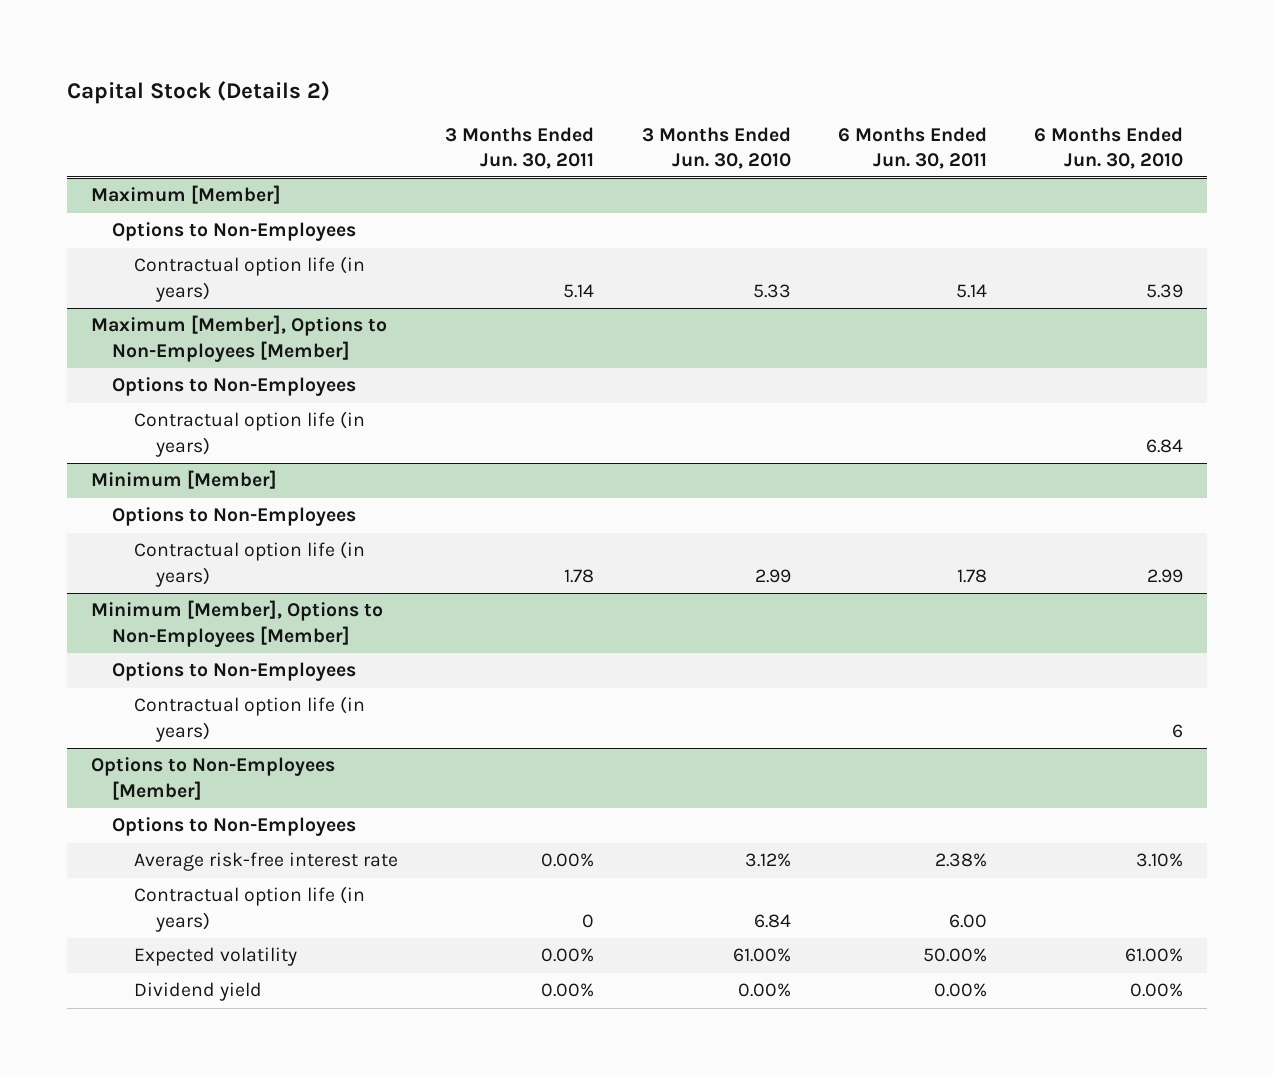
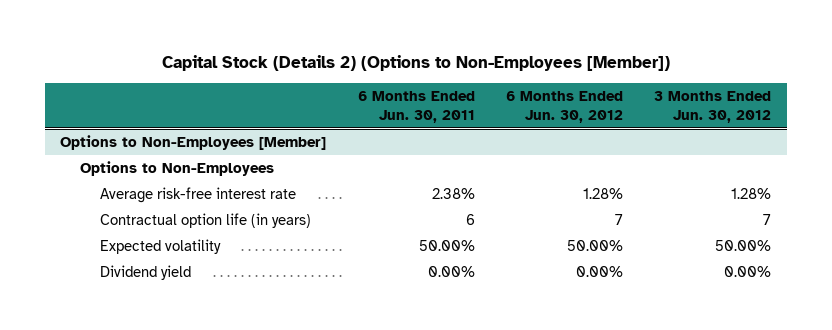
[66,80,330,104] Capital Stock (Details 2) -> [161,54,670,71] Capital Stock (Details 2) (Options to Non-Employees [Member])
[445,126,595,169] 3 Months Ended Jun. 30, 2011 -> none
[641,126,791,169] 3 Months Ended Jun. 30, 2010 -> none
[1034,126,1184,169] 6 Months Ended Jun. 30, 2010 -> none
none -> [506,90,624,123] 6 Months Ended Jun. 30, 2012
none -> [654,90,772,123] 3 Months Ended Jun. 30, 2012
[90,185,281,205] Maximum [Member] -> none
[112,222,357,242] Options to Non-Employees -> none
[133,256,365,302] Contractual option life (in years) -> none
[90,315,387,362] Maximum [Member], Options to Non-Employees [Member] -> none
[112,377,357,397] Options to Non-Employees -> none
[133,411,365,457] Contractual option life (in years) -> none
[90,470,277,490] Minimum [Member] -> none
[112,507,357,527] Options to Non-Employees -> none
[133,541,365,587] Contractual option life (in years) -> none
[90,600,383,647] Minimum [Member], Options to Non-Employees [Member] -> none
[112,662,357,682] Options to Non-Employees -> none
[133,696,365,742] Contractual option life (in years) -> none
[949,913,988,928] 6.00 -> [465,213,475,225] 6

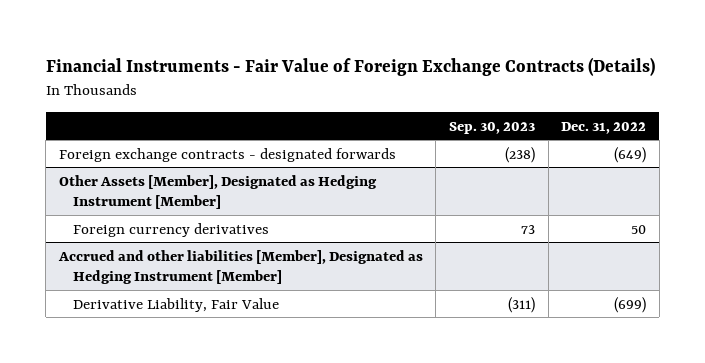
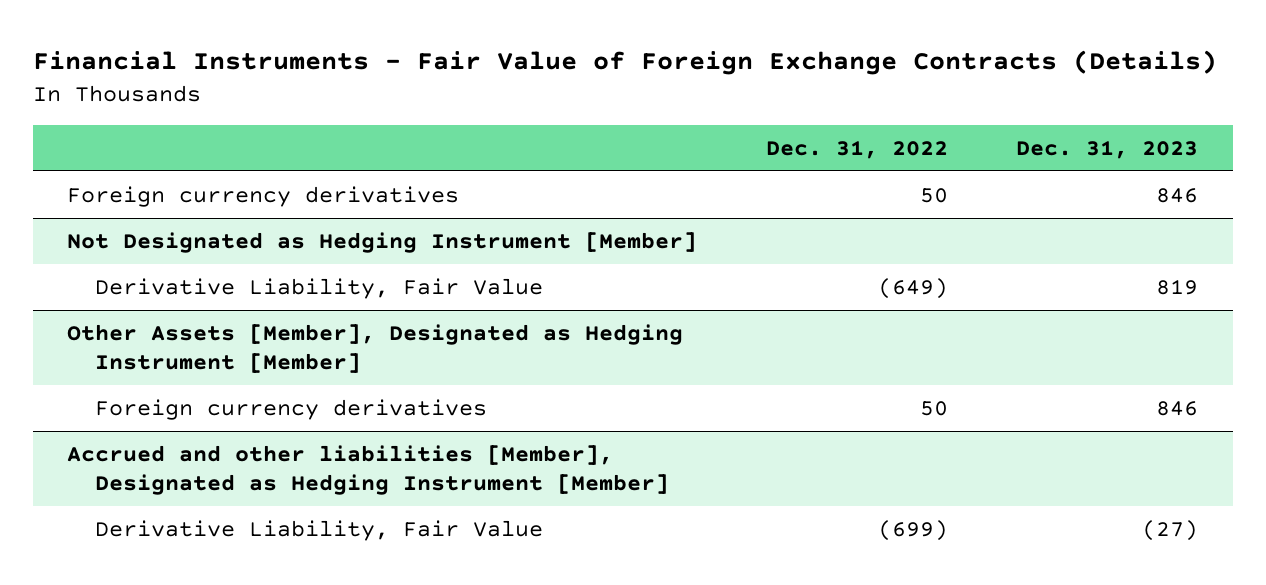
[449,121,536,134] Sep. 30, 2023 -> none
none -> [1016,139,1199,159] Dec. 31, 2023
none -> [67,185,460,207] Foreign currency derivatives
none -> [67,231,698,253] Not Designated as Hedging Instrument [Member]
[58,147,396,162] Foreign exchange contracts - designated forwards -> [95,277,544,299] Derivative Liability, Fair Value

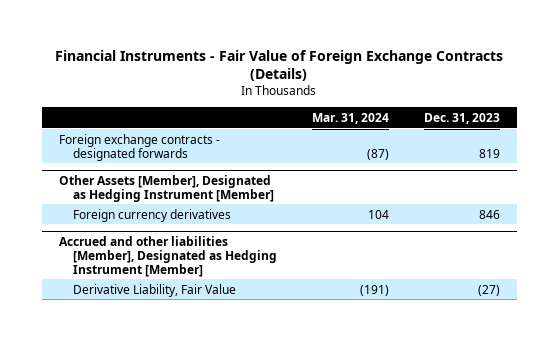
[765,139,948,159] Dec. 31, 2022 -> none
none -> [311,112,389,124] Mar. 31, 2024
[67,185,460,207] Foreign currency derivatives -> none
[67,231,698,253] Not Designated as Hedging Instrument [Member] -> none
[95,277,544,299] Derivative Liability, Fair Value -> [59,133,221,161] Foreign exchange contracts - designated forwards

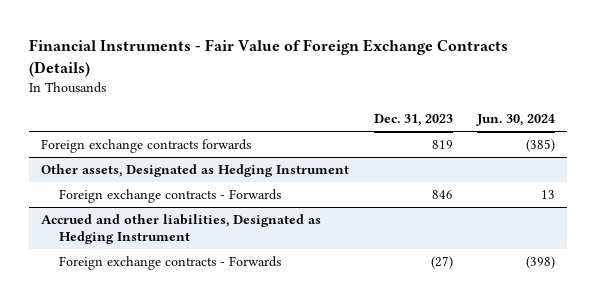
[311,112,389,124] Mar. 31, 2024 -> none
none -> [475,114,555,127] Jun. 30, 2024
[59,133,221,161] Foreign exchange contracts - designated forwards -> [41,139,252,154] Foreign exchange contracts forwards
[59,174,274,202] Other Assets [Member], Designated as Hedging Instrument [Member] -> [41,164,350,178] Other assets, Designated as Hedging Instrument
[72,208,231,222] Foreign currency derivatives -> [58,189,281,204] Foreign exchange contracts - Forwards
[59,235,277,277] Accrued and other liabilities [Member], Designated as Hedging Instrument [Member] -> [41,214,322,244] Accrued and other liabilities, Designated as Hedging Instrument
[72,283,236,297] Derivative Liability, Fair Value -> [58,256,281,271] Foreign exchange contracts - Forwards

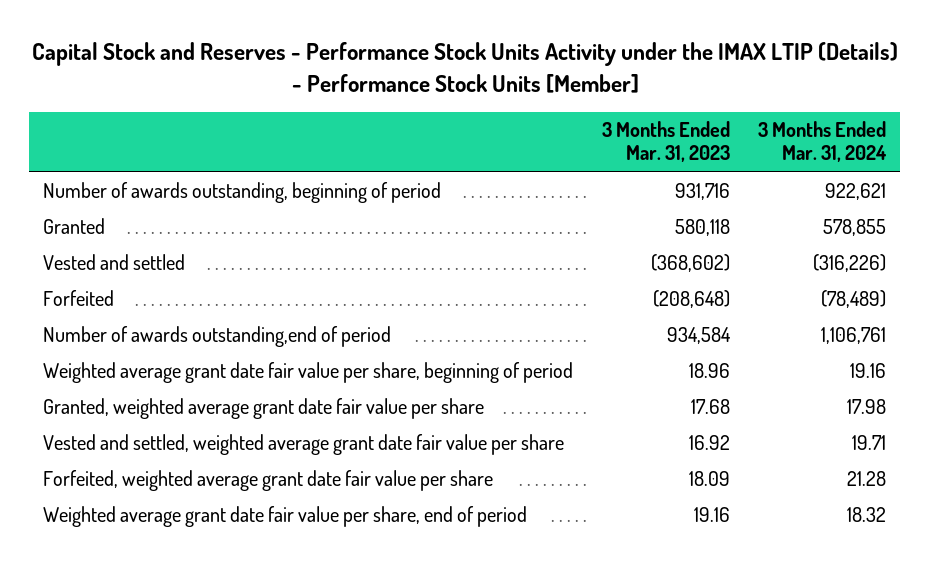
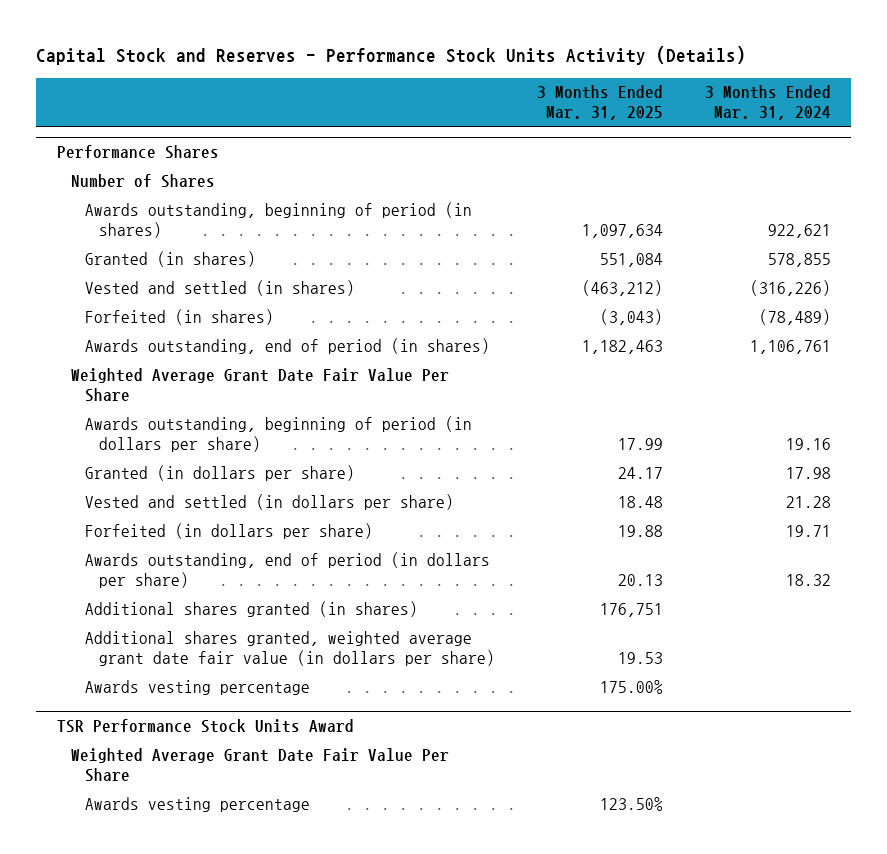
[31,42,898,93] Capital Stock and Reserves - Performance Stock Units Activity under the IMAX LTIP (Details) - Performance Stock Units [Member] -> [35,46,746,66] Capital Stock and Reserves - Performance Stock Units Activity (Details)
[601,121,730,163] 3 Months Ended Mar. 31, 2023 -> none
none -> [537,85,664,121] 3 Months Ended Mar. 31, 2025
none -> [56,144,219,159] Performance Shares
none -> [70,173,215,188] Number of Shares
[43,181,442,203] Number of awards outstanding, beginning of period -> [85,201,473,238] Awards outstanding, beginning of period (in shares)
[43,217,106,234] Granted -> [85,250,257,267] Granted (in shares)
[43,253,186,270] Vested and settled -> [85,279,356,296] Vested and settled (in shares)
[43,289,115,306] Forfeited -> [85,308,275,325] Forfeited (in shares)
[43,325,392,347] Number of awards outstanding,end of period -> [85,337,491,354] Awards outstanding, end of period (in shares)
none -> [70,367,449,402] Weighted Average Grant Date Fair Value Per Share
[43,361,574,383] Weighted average grant date fair value per share, beginning of period -> [85,415,473,452] Awards outstanding, beginning of period (in dollars per share)
[43,397,485,419] Granted, weighted average grant date fair value per share -> [85,464,356,481] Granted (in dollars per share)
[43,433,565,455] Vested and settled, weighted average grant date fair value per share -> [85,493,455,510] Vested and settled (in dollars per share)
[852,434,887,450] 19.71 -> [785,495,831,508] 21.28
[43,469,494,491] Forfeited, weighted average grant date fair value per share -> [85,522,374,539] Forfeited (in dollars per share)
[847,470,887,486] 21.28 -> [785,524,831,537] 19.71
[43,505,528,527] Weighted average grant date fair value per share, end of period -> [85,551,491,588] Awards outstanding, end of period (in dollars per share)
none -> [85,600,419,617] Additional shares granted (in shares)
none -> [85,630,496,666] Additional shares granted, weighted average grant date fair value (in dollars per share)
none -> [85,679,311,695] Awards vesting percentage
none -> [56,718,354,733] TSR Performance Stock Units Award
none -> [70,747,449,782] Weighted Average Grant Date Fair Value Per Share
none -> [85,796,311,812] Awards vesting percentage

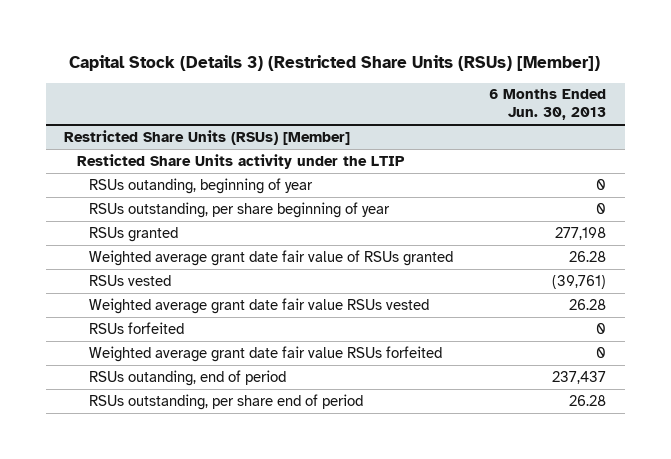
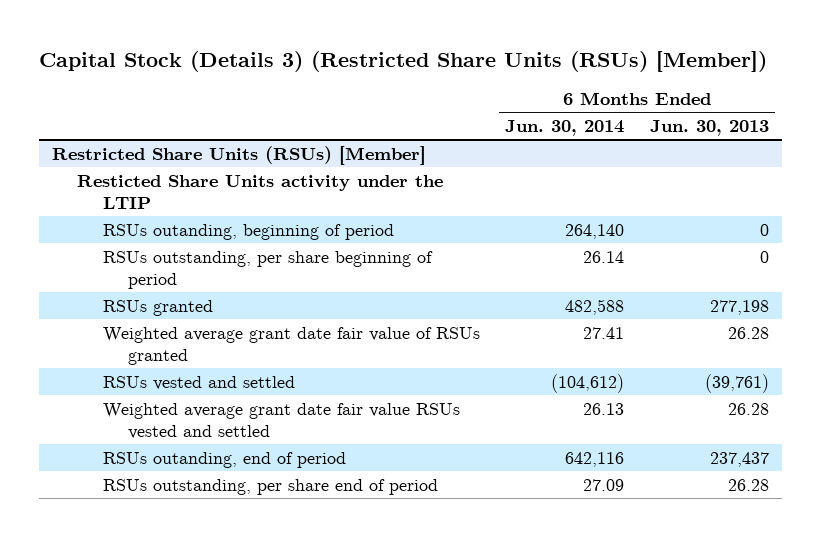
none -> [505,119,625,136] Jun. 30, 2014
[89,177,314,194] RSUs outanding, beginning of year -> [102,223,394,240] RSUs outanding, beginning of period
[89,201,391,218] RSUs outstanding, per share beginning of year -> [102,250,433,289] RSUs outstanding, per share beginning of period
[89,321,185,334] RSUs forfeited -> none
[89,345,443,362] Weighted average grant date fair value RSUs forfeited -> none
[89,274,172,286] RSUs vested -> [102,375,295,390] RSUs vested and settled
[89,297,430,314] Weighted average grant date fair value RSUs vested -> [102,402,460,439] Weighted average grant date fair value RSUs vested and settled

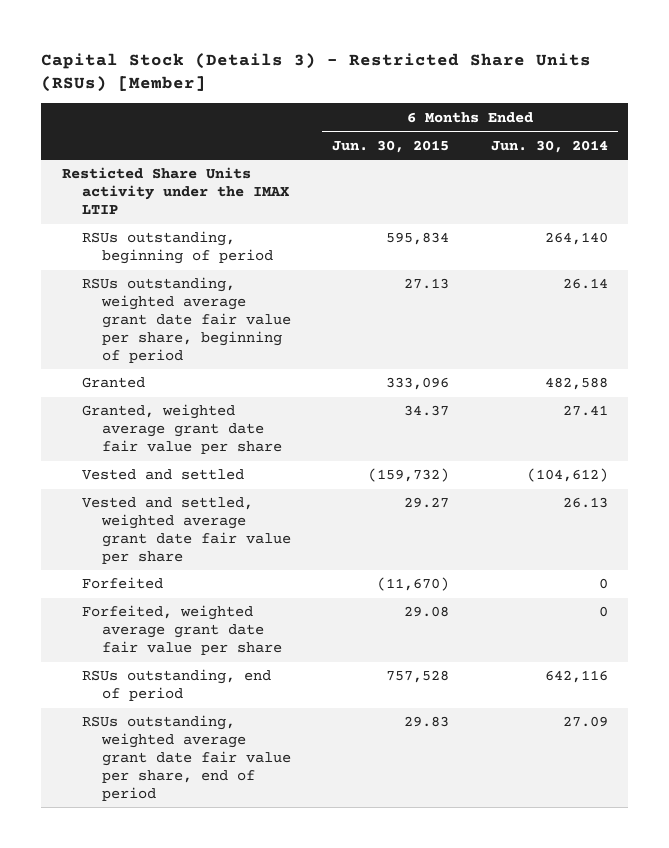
[39,51,768,73] Capital Stock (Details 3) (Restricted Share Units (RSUs) [Member]) -> [40,52,591,93] Capital Stock (Details 3) - Restricted Share Units (RSUs) [Member]
[649,119,769,136] Jun. 30, 2013 -> none
none -> [332,139,450,153] Jun. 30, 2015
[51,145,426,165] Restricted Share Units (RSUs) [Member] -> none
[77,174,444,209] Resticted Share Units activity under the LTIP -> [61,167,290,215] Resticted Share Units activity under the IMAX LTIP
[102,223,394,240] RSUs outanding, beginning of period -> [81,231,273,265] RSUs outstanding, beginning of period
[102,250,433,289] RSUs outstanding, per share beginning of period -> [81,277,291,363] RSUs outstanding, weighted average grant date fair value per share, beginning of period
[102,299,213,316] RSUs granted -> [81,377,145,389] Granted
[102,326,480,365] Weighted average grant date fair value of RSUs granted -> [81,404,282,455] Granted, weighted average grant date fair value per share
[102,375,295,390] RSUs vested and settled -> [81,469,244,481] Vested and settled
[102,402,460,439] Weighted average grant date fair value RSUs vested and settled -> [81,497,291,564] Vested and settled, weighted average grant date fair value per share
none -> [81,577,163,590] Forfeited
none -> [81,605,282,656] Forfeited, weighted average grant date fair value per share
[102,451,346,468] RSUs outanding, end of period -> [81,669,271,702] RSUs outstanding, end of period
[102,478,438,495] RSUs outstanding, per share end of period -> [81,715,291,801] RSUs outstanding, weighted average grant date fair value per share, end of period

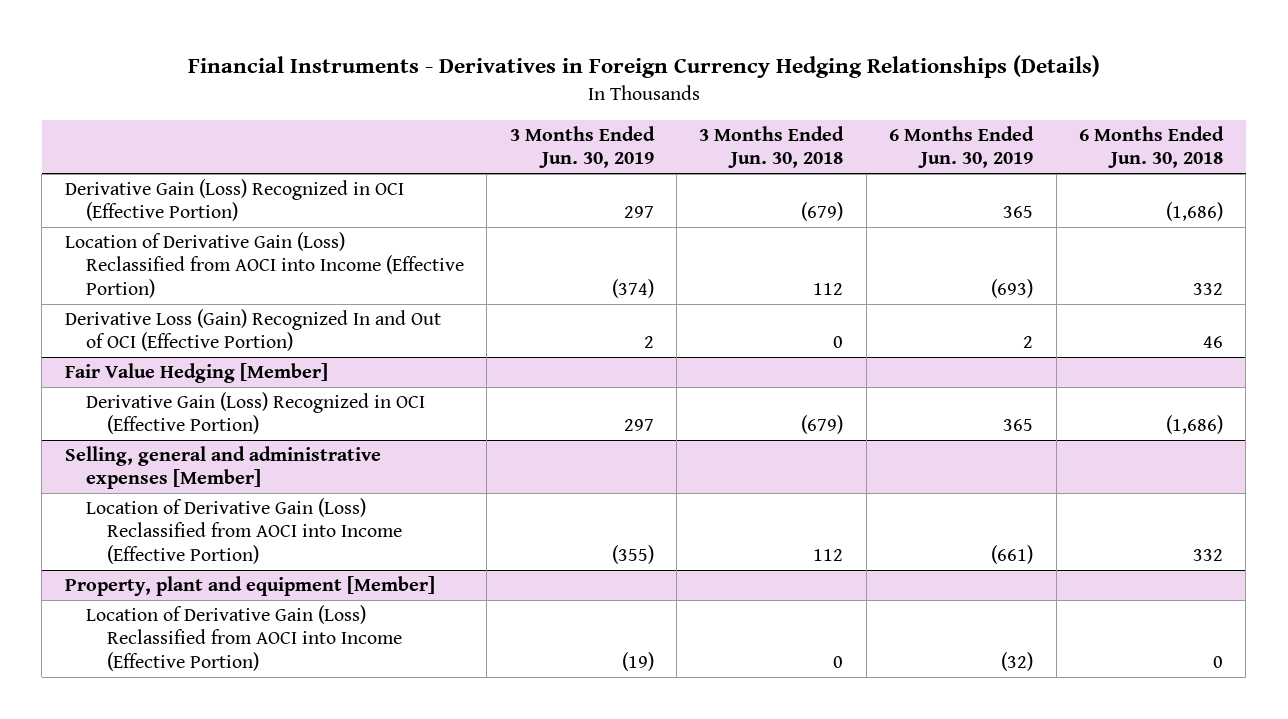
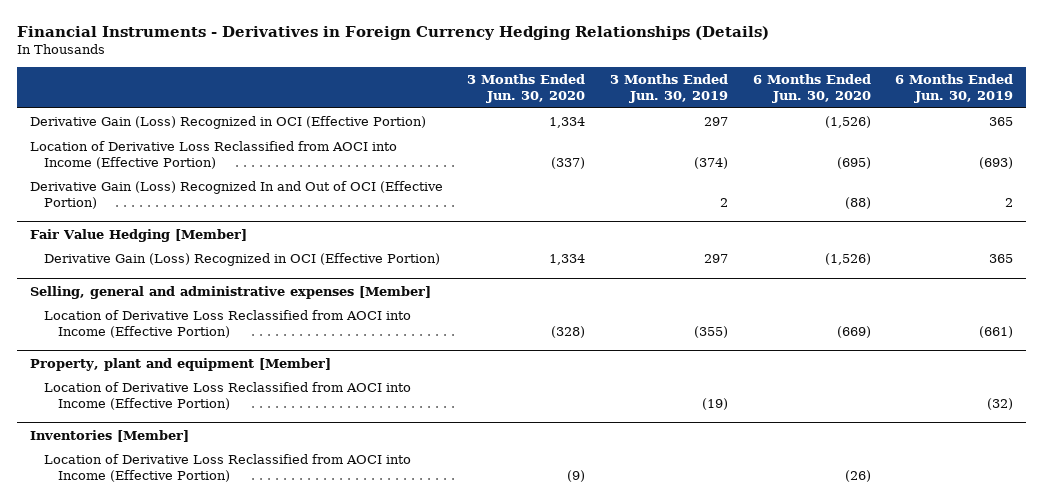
[699,126,845,169] 3 Months Ended Jun. 30, 2018 -> none
[1078,126,1224,169] 6 Months Ended Jun. 30, 2018 -> none
none -> [467,74,586,103] 3 Months Ended Jun. 30, 2020
none -> [752,74,871,103] 6 Months Ended Jun. 30, 2020
[64,232,465,298] Location of Derivative Gain (Loss) Reclassified from AOCI into Income (Effective Portion) -> [29,140,397,169] Location of Derivative Loss Reclassified from AOCI into Income (Effective Portion)
[64,309,441,352] Derivative Loss (Gain) Recognized In and Out of OCI (Effective Portion) -> [29,180,443,209] Derivative Gain (Loss) Recognized In and Out of OCI (Effective Portion)
[86,498,403,564] Location of Derivative Gain (Loss) Reclassified from AOCI into Income (Effective Portion) -> [43,309,411,338] Location of Derivative Loss Reclassified from AOCI into Income (Effective Portion)
[86,605,403,671] Location of Derivative Gain (Loss) Reclassified from AOCI into Income (Effective Portion) -> [43,381,411,410] Location of Derivative Loss Reclassified from AOCI into Income (Effective Portion)
none -> [29,429,189,442] Inventories [Member]
none -> [43,453,411,482] Location of Derivative Loss Reclassified from AOCI into Income (Effective Portion)

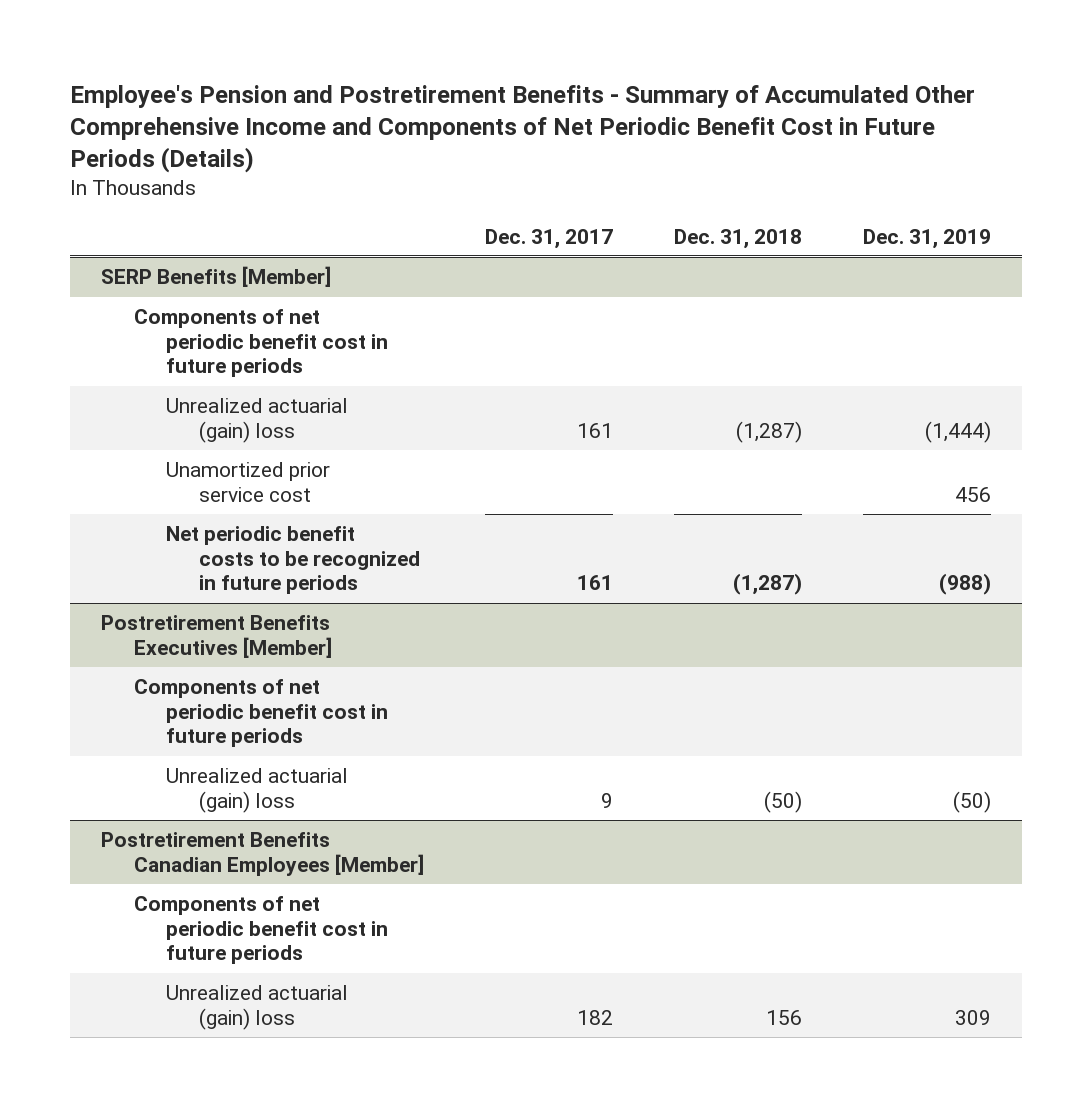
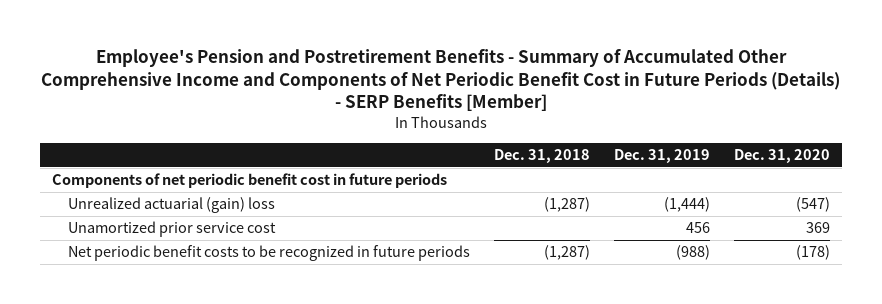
[70,84,976,174] Employee's Pension and Postretirement Benefits - Summary of Accumulated Other Comprehensive Income and Components of Net Periodic Benefit Cost in Future Periods (Details) -> [40,48,840,112] Employee's Pension and Postretirement Benefits - Summary of Accumulated Other Comprehensive Income and Components of Net Periodic Benefit Cost in Future Periods (Details) - SERP Benefits [Member]
[484,228,613,249] Dec. 31, 2017 -> none
none -> [733,149,830,164] Dec. 31, 2020
[100,266,331,288] SERP Benefits [Member] -> none
[100,615,332,658] Postretirement Benefits Executives [Member] -> none
[133,679,389,748] Components of net periodic benefit cost in future periods -> none
[166,768,349,813] Unrealized actuarial (gain) loss -> none
[100,832,424,876] Postretirement Benefits Canadian Employees [Member] -> none
[133,896,389,965] Components of net periodic benefit cost in future periods -> none
[166,985,349,1030] Unrealized actuarial (gain) loss -> none

